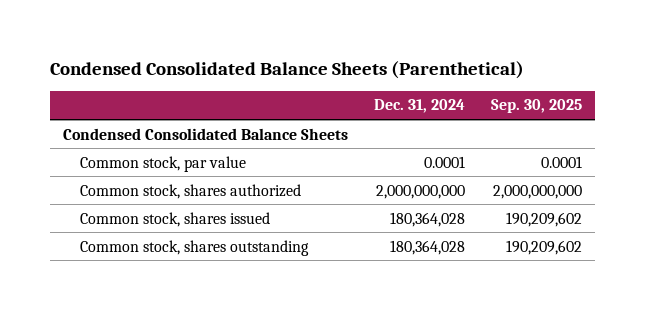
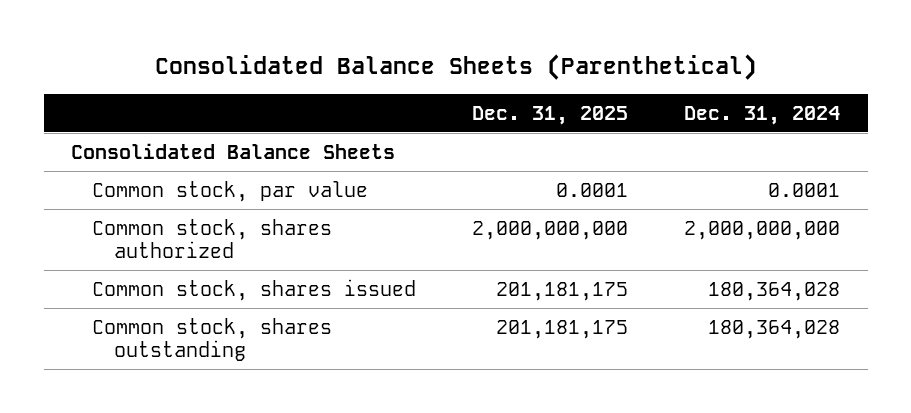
[49,60,524,79] Condensed Consolidated Balance Sheets (Parenthetical) -> [154,54,757,81] Consolidated Balance Sheets (Parenthetical)
[491,99,583,114] Sep. 30, 2025 -> none
none -> [472,105,629,125] Dec. 31, 2025
[62,127,348,140] Condensed Consolidated Balance Sheets -> [71,142,396,159] Consolidated Balance Sheets

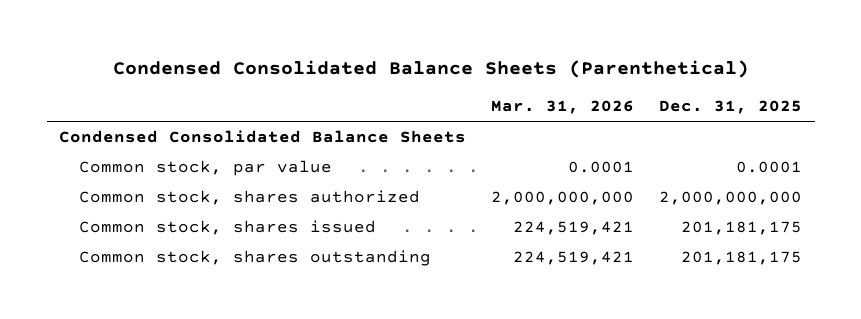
[154,54,757,81] Consolidated Balance Sheets (Parenthetical) -> [112,59,749,78] Condensed Consolidated Balance Sheets (Parenthetical)
[683,105,840,125] Dec. 31, 2024 -> none
none -> [491,100,635,115] Mar. 31, 2026
[71,142,396,159] Consolidated Balance Sheets -> [59,130,467,144] Condensed Consolidated Balance Sheets

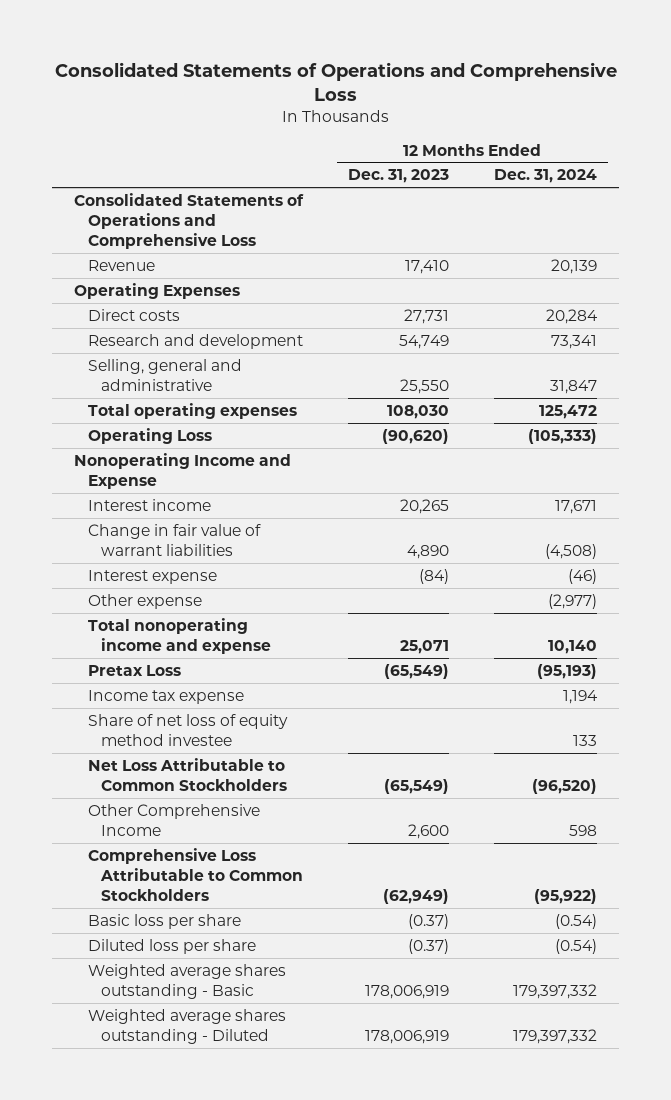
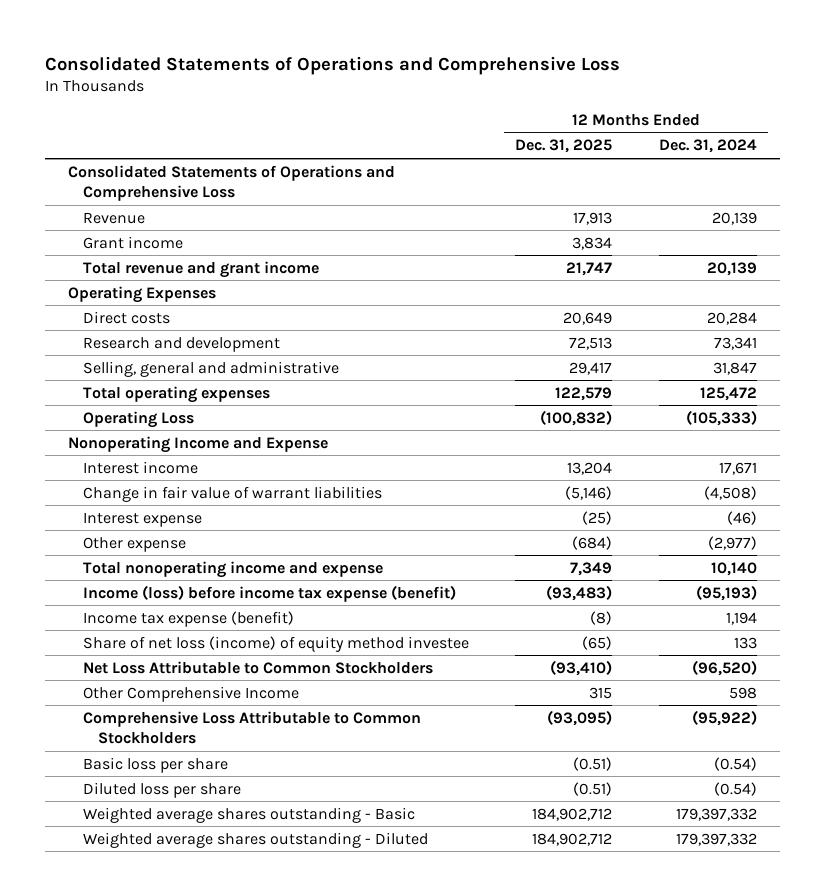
[348,169,450,184] Dec. 31, 2023 -> none
none -> [515,139,613,154] Dec. 31, 2025
none -> [82,235,183,249] Grant income
none -> [82,260,319,278] Total revenue and grant income
[87,664,181,676] Pretax Loss -> [82,584,456,602] Income (loss) before income tax expense (benefit)
[87,689,244,704] Income tax expense -> [82,610,294,627] Income tax expense (benefit)
[87,713,288,747] Share of net loss of equity method investee -> [82,635,469,652] Share of net loss (income) of equity method investee

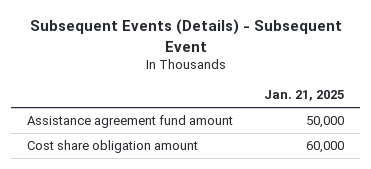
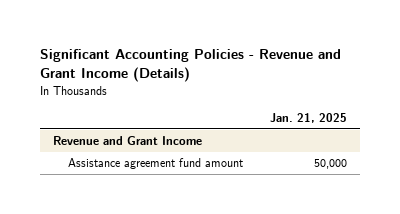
[29,19,342,52] Subsequent Events (Details) - Subsequent Event -> [39,48,341,82] Significant Accounting Policies - Revenue and Grant Income (Details)
none -> [53,136,203,146] Revenue and Grant Income
[26,139,198,153] Cost share obligation amount -> none

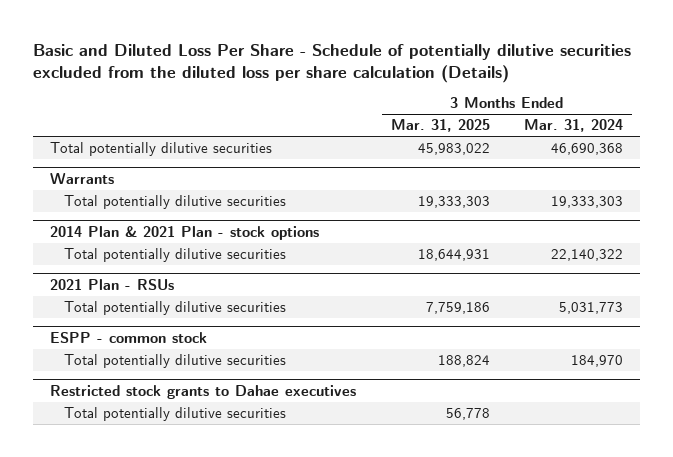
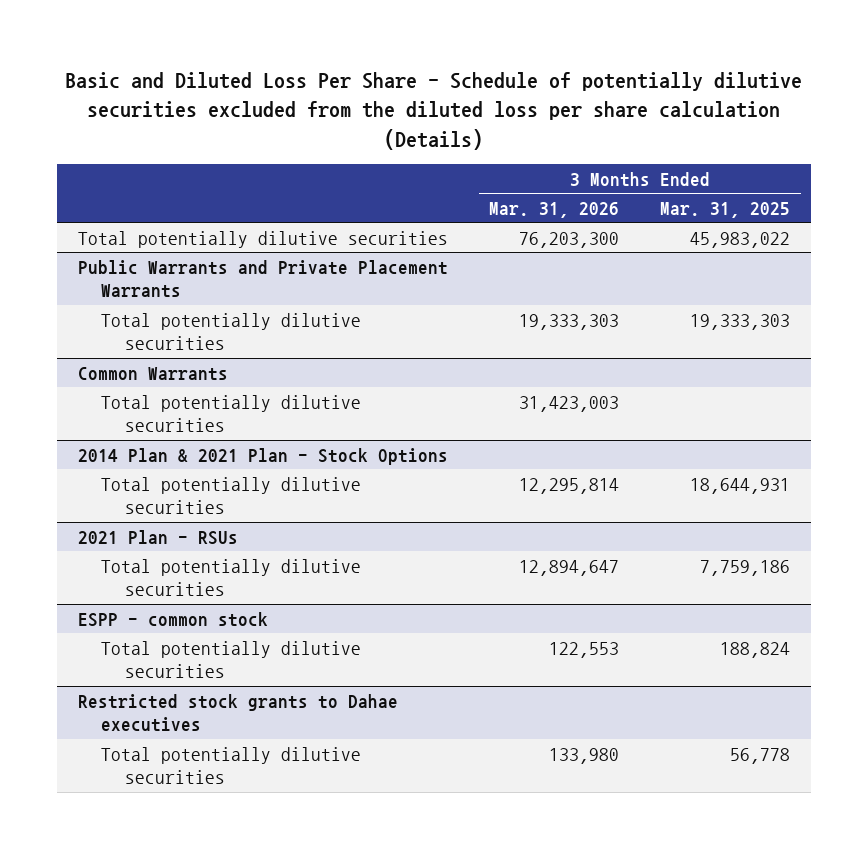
[523,119,623,133] Mar. 31, 2024 -> none
none -> [489,201,620,218] Mar. 31, 2026
[50,172,115,184] Warrants -> none
none -> [77,259,448,299] Public Warrants and Private Placement Warrants
none -> [77,366,228,381] Common Warrants
none -> [101,394,362,433] Total potentially dilutive securities
[50,225,320,240] 2014 Plan & 2021 Plan - stock options -> [77,447,448,465] 2014 Plan & 2021 Plan - Stock Options

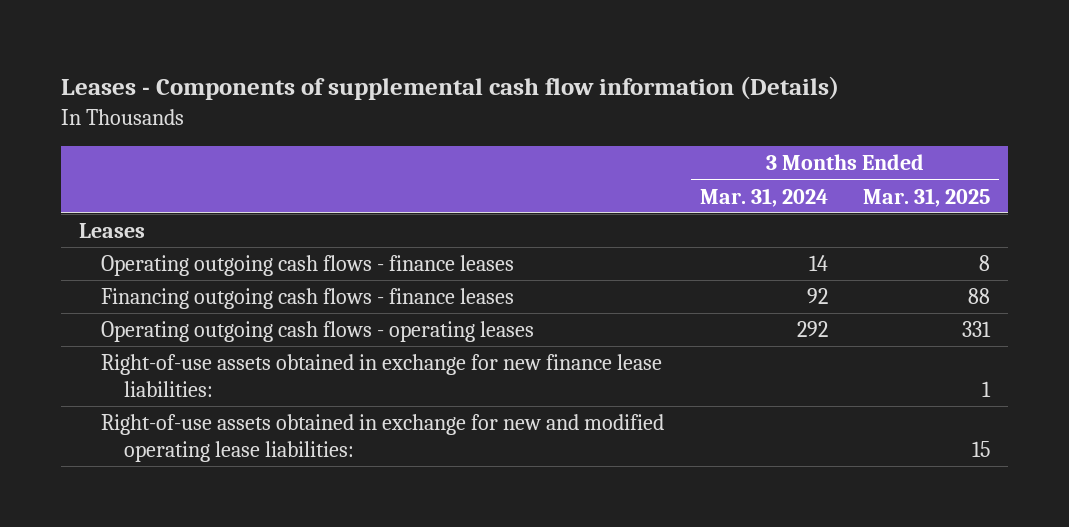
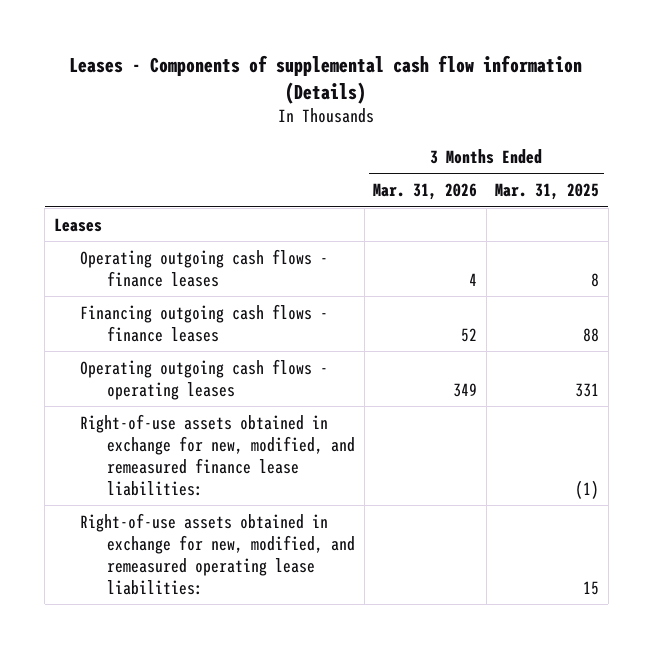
[699,187,828,207] Mar. 31, 2024 -> none
none -> [373,183,478,201] Mar. 31, 2026
[101,354,663,398] Right-of-use assets obtained in exchange for new finance lease liabilities: -> [80,413,355,496] Right-of-use assets obtained in exchange for new, modified, and remeasured finance lease liabilities:
[981,381,991,398] 1 -> [575,479,600,499] (1)
[101,414,665,463] Right-of-use assets obtained in exchange for new and modified operating lease liabilities: -> [80,512,355,595] Right-of-use assets obtained in exchange for new, modified, and remeasured operating lease liabilities:

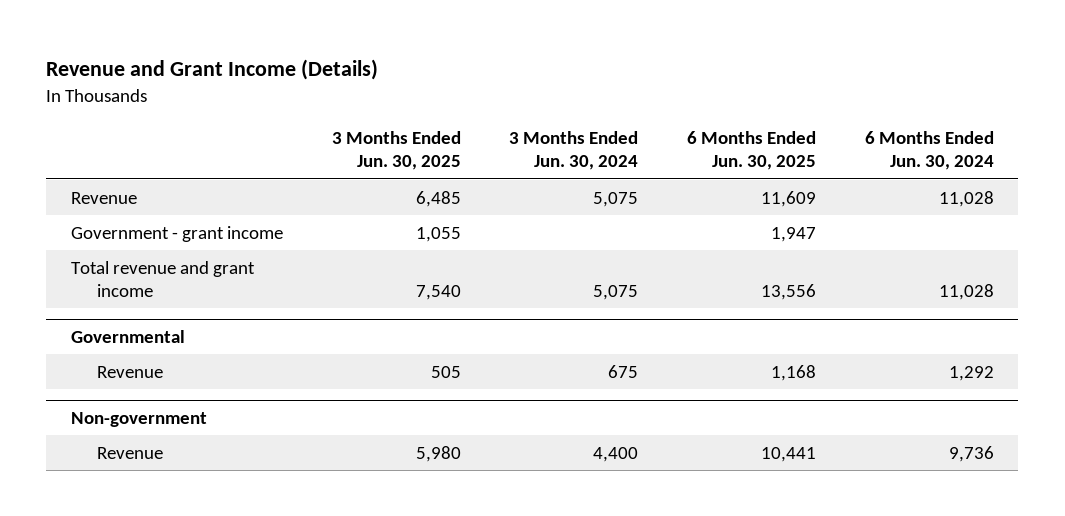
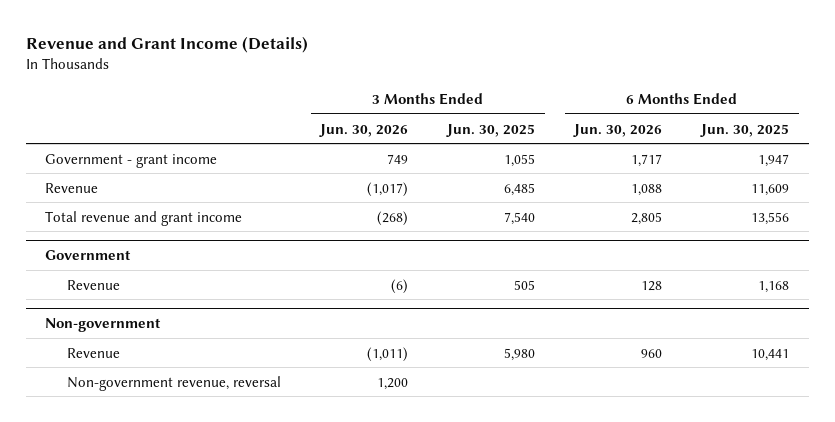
[509,131,639,171] 3 Months Ended Jun. 30, 2024 -> none
[864,131,994,171] 6 Months Ended Jun. 30, 2024 -> none
none -> [319,123,409,137] Jun. 30, 2026
none -> [573,123,663,137] Jun. 30, 2026
[70,191,137,204] Revenue -> [45,182,99,193] Revenue
[70,330,185,344] Governmental -> [45,250,132,261] Government
none -> [67,375,282,391] Non-government revenue, reversal

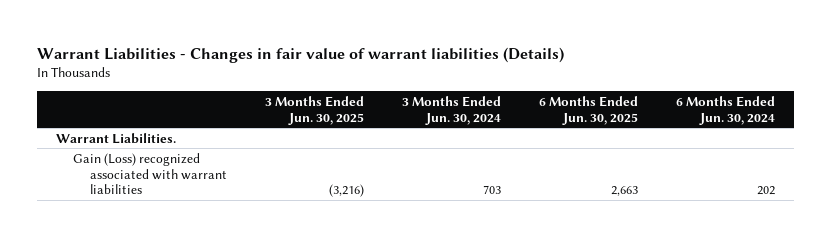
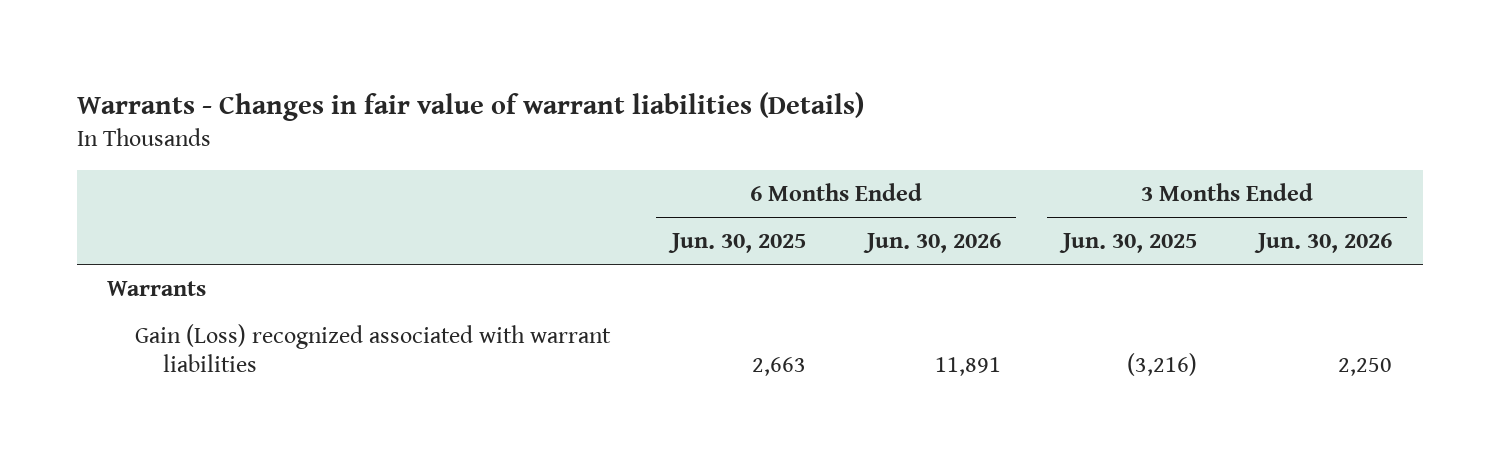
[37,46,565,63] Warrant Liabilities - Changes in fair value of warrant liabilities (Details) -> [76,91,864,121] Warrants - Changes in fair value of warrant liabilities (Details)
[401,95,501,125] 3 Months Ended Jun. 30, 2024 -> none
[675,95,775,125] 6 Months Ended Jun. 30, 2024 -> none
none -> [863,233,1002,254] Jun. 30, 2026
none -> [1254,233,1393,254] Jun. 30, 2026
[56,132,177,144] Warrant Liabilities. -> [107,280,207,296] Warrants

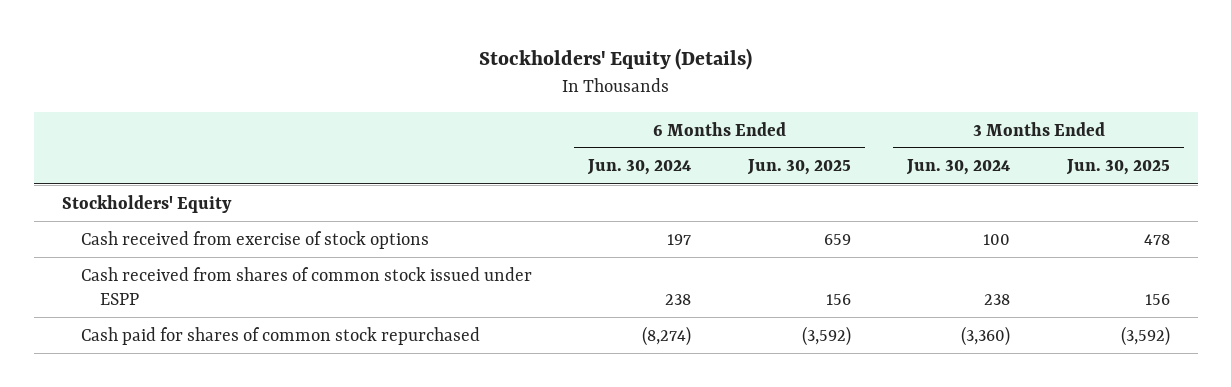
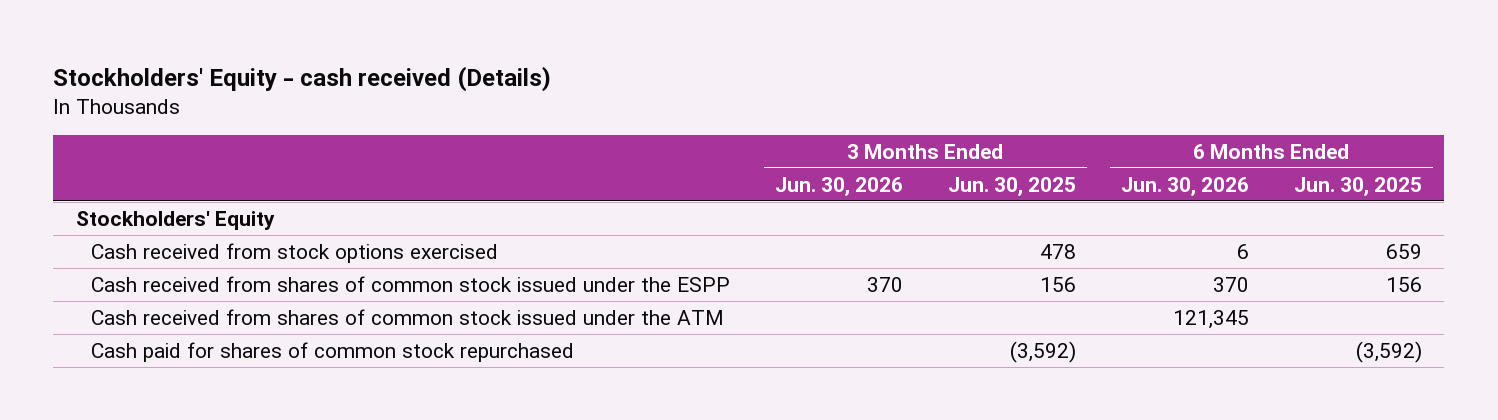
[478,47,752,70] Stockholders' Equity (Details) -> [53,65,552,92] Stockholders' Equity - cash received (Details)
[587,159,692,176] Jun. 30, 2024 -> none
[906,159,1011,176] Jun. 30, 2024 -> none
none -> [774,176,903,196] Jun. 30, 2026
none -> [1120,176,1249,196] Jun. 30, 2026
[80,230,429,249] Cash received from exercise of stock options -> [90,242,498,263] Cash received from stock options exercised
[80,266,532,306] Cash received from shares of common stock issued under ESPP -> [90,275,730,292] Cash received from shares of common stock issued under the ESPP
none -> [90,308,724,325] Cash received from shares of common stock issued under the ATM

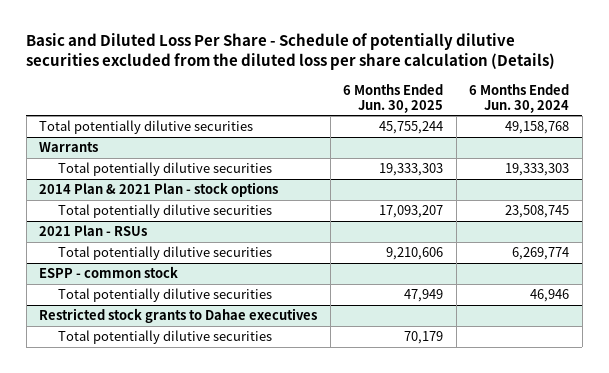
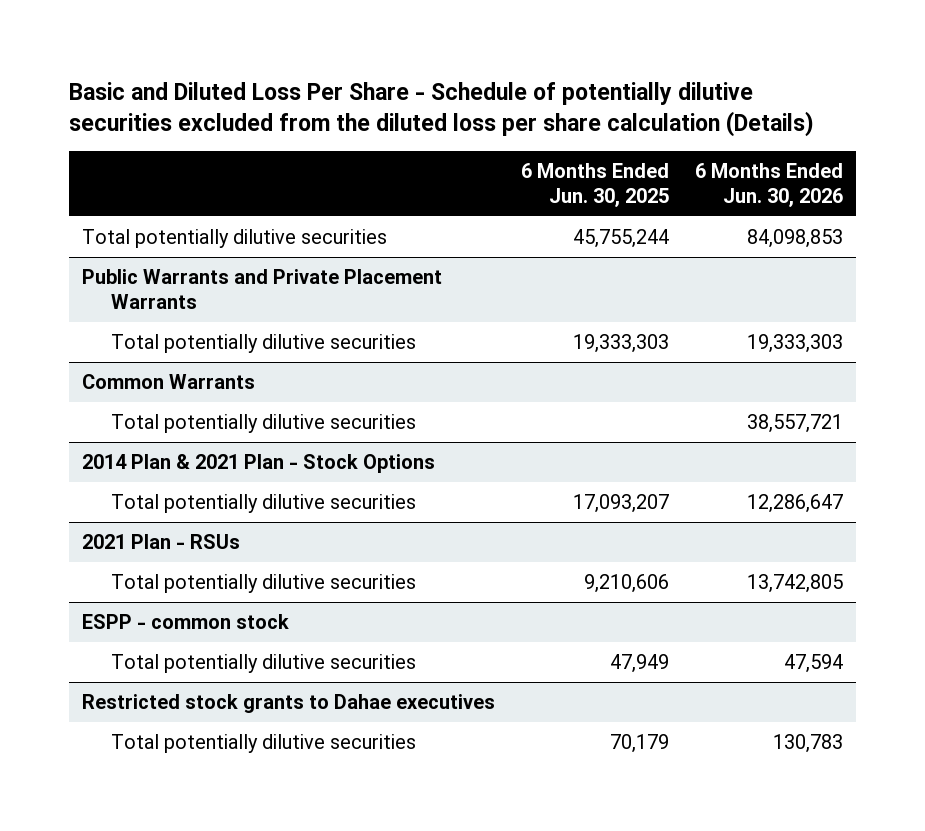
[469,83,570,113] 6 Months Ended Jun. 30, 2024 -> none
none -> [695,163,844,208] 6 Months Ended Jun. 30, 2026
[39,142,99,153] Warrants -> none
none -> [82,268,443,309] Public Warrants and Private Placement Warrants
none -> [82,373,256,389] Common Warrants
none -> [110,413,416,433] Total potentially dilutive securities
[39,182,279,198] 2014 Plan & 2021 Plan - stock options -> [82,453,436,473] 2014 Plan & 2021 Plan - Stock Options

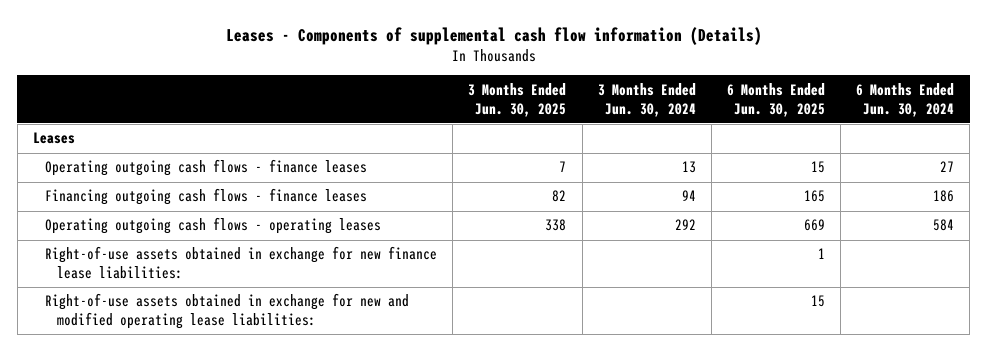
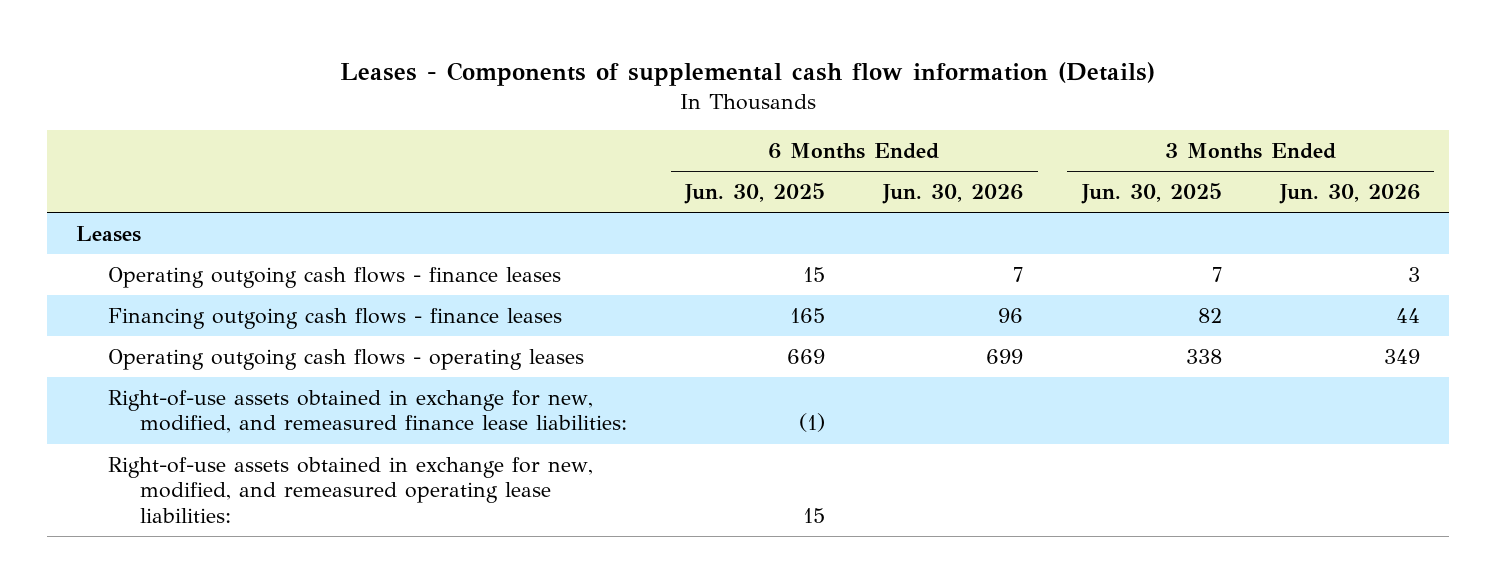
[597,82,696,117] 3 Months Ended Jun. 30, 2024 -> none
[856,82,955,117] 6 Months Ended Jun. 30, 2024 -> none
none -> [882,184,1024,205] Jun. 30, 2026
none -> [1278,184,1420,205] Jun. 30, 2026
[45,246,438,280] Right-of-use assets obtained in exchange for new finance lease liabilities: -> [107,389,628,434] Right-of-use assets obtained in exchange for new, modified, and remeasured finance lease liabilities:
[817,248,825,260] 1 -> [799,413,826,433] (1)
[45,293,410,330] Right-of-use assets obtained in exchange for new and modified operating lease liabilities: -> [107,456,593,523] Right-of-use assets obtained in exchange for new, modified, and remeasured operating lease liabilities:

